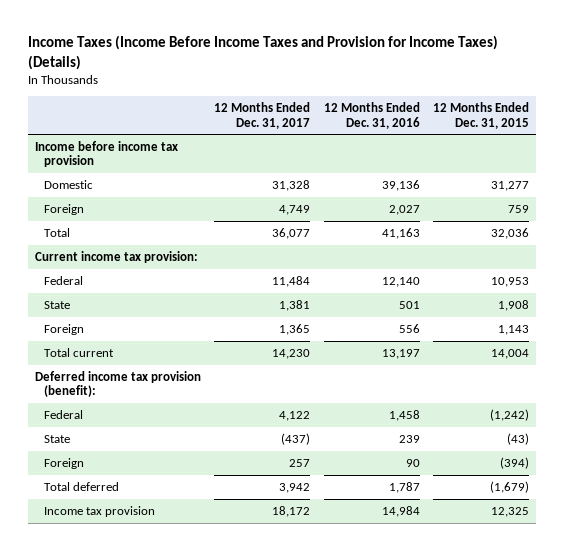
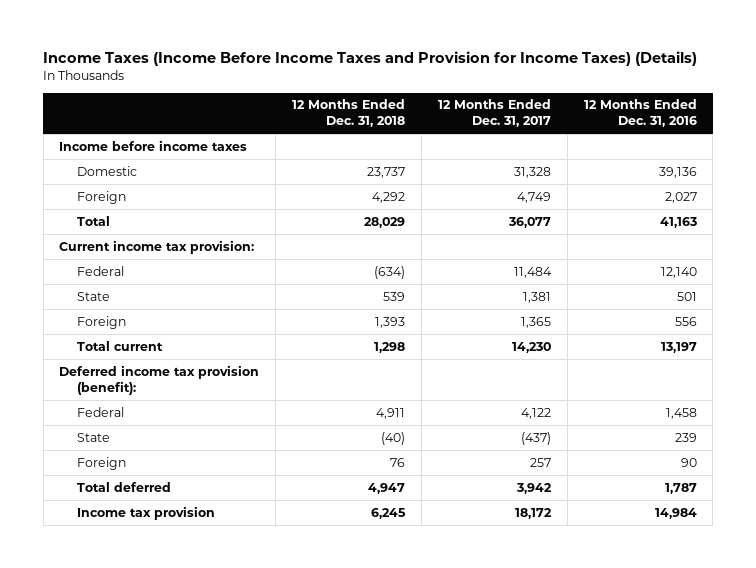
[433,102,530,129] 12 Months Ended Dec. 31, 2015 -> none
none -> [292,99,406,128] 12 Months Ended Dec. 31, 2018
[34,140,178,168] Income before income tax provision -> [59,139,248,151] Income before income taxes

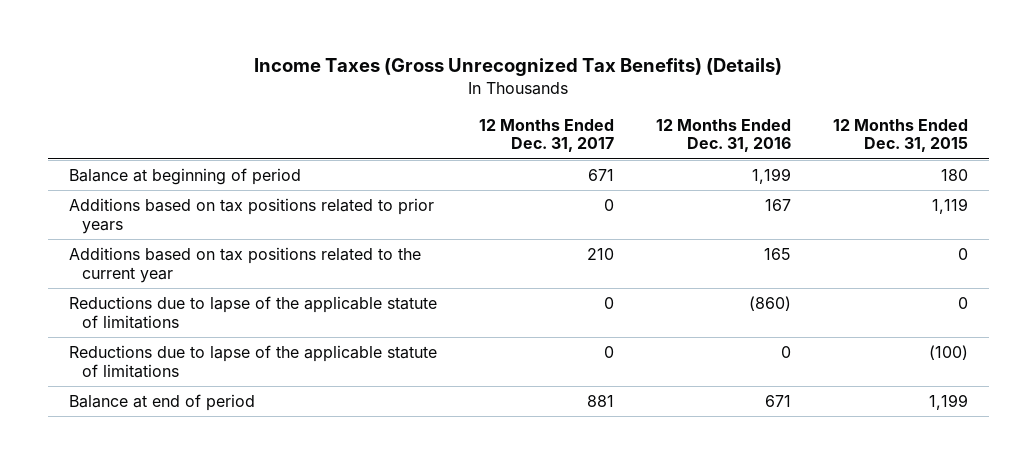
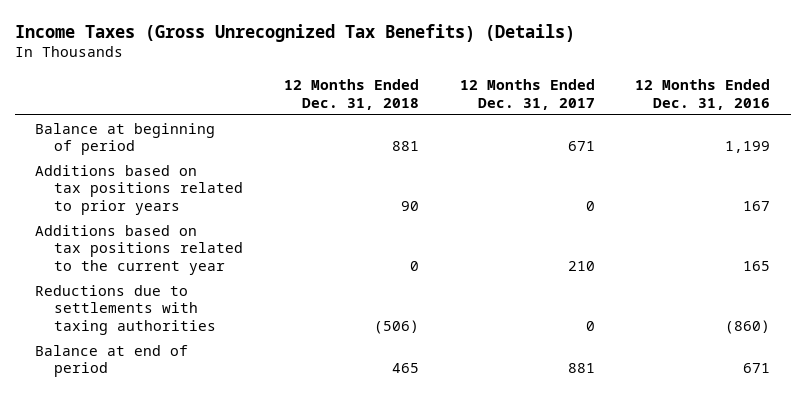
[832,118,968,153] 12 Months Ended Dec. 31, 2015 -> none
none -> [283,78,419,110] 12 Months Ended Dec. 31, 2018
[68,344,437,378] Reductions due to lapse of the applicable statute of limitations -> none
[68,295,437,329] Reductions due to lapse of the applicable statute of limitations -> [35,284,216,336] Reductions due to settlements with taxing authorities

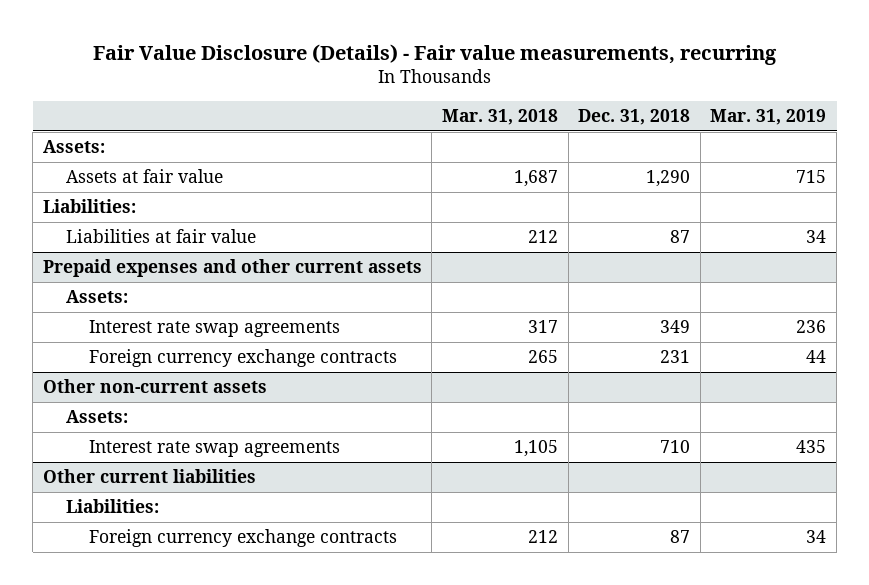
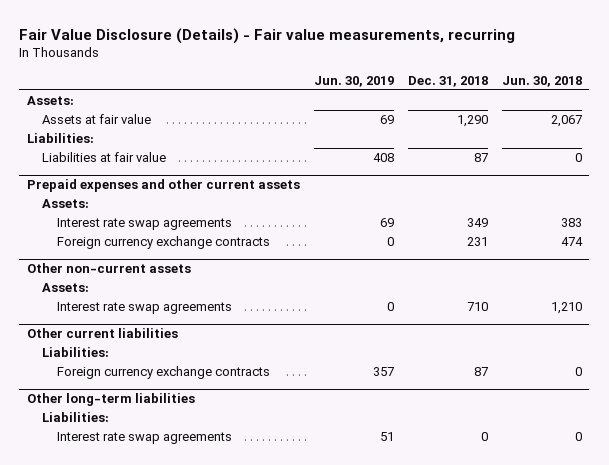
[441,109,558,126] Mar. 31, 2018 -> none
[710,109,827,126] Mar. 31, 2019 -> none
none -> [313,75,394,87] Jun. 30, 2019
none -> [502,75,583,87] Jun. 30, 2018
none -> [26,393,195,407] Other long-term liabilities
none -> [41,412,109,423] Liabilities:
none -> [56,432,232,445] Interest rate swap agreements

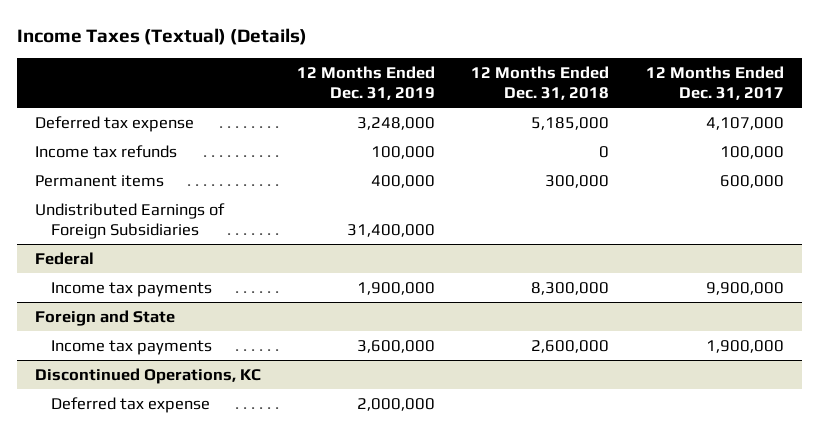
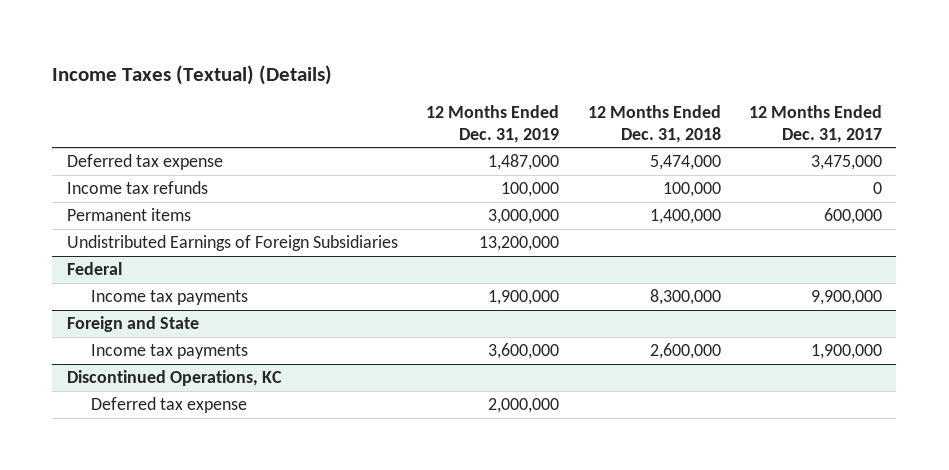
[357,116,436,130] 3,248,000 -> [488,154,560,171] 1,487,000
[531,116,610,130] 5,185,000 -> [649,155,721,171] 5,474,000
[705,116,784,130] 4,107,000 -> [811,155,883,171] 3,475,000
[599,145,610,158] 0 -> [662,182,721,198] 100,000
[719,145,784,159] 100,000 -> [873,182,883,195] 0
[371,174,436,188] 400,000 -> [488,209,560,225] 3,000,000
[545,174,610,188] 300,000 -> [649,209,721,225] 1,400,000
[347,223,436,237] 31,400,000 -> [479,236,560,252] 13,200,000

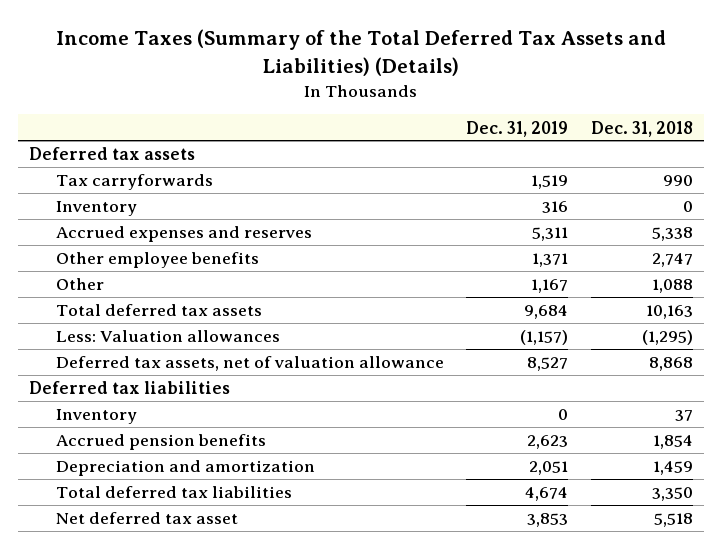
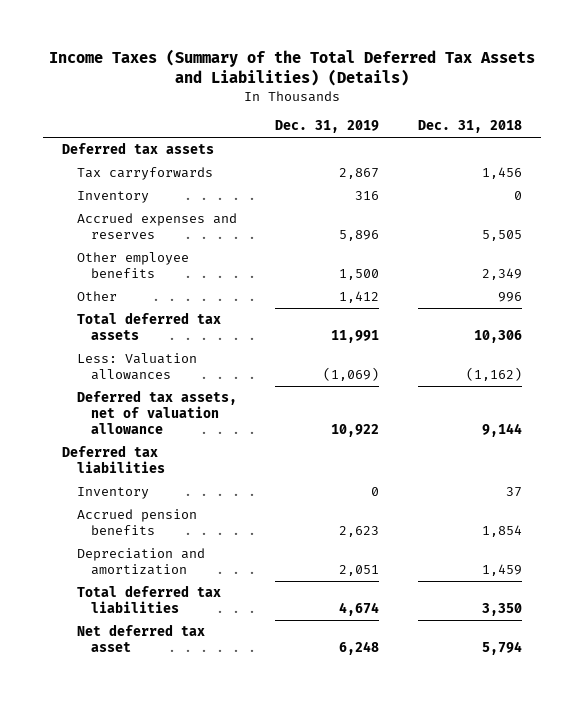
[531,175,569,190] 1,519 -> [339,168,380,180] 2,867
[662,175,693,187] 990 -> [481,167,522,180] 1,456
[532,227,569,242] 5,311 -> [339,229,380,241] 5,896
[651,227,693,242] 5,338 -> [481,229,522,241] 5,505
[532,253,569,268] 1,371 -> [339,268,380,280] 1,500
[651,253,693,268] 2,747 -> [481,267,522,280] 2,349
[531,279,569,294] 1,167 -> [339,291,380,304] 1,412
[651,279,693,294] 1,088 -> [497,292,522,303] 996
[524,305,569,320] 9,684 -> [331,329,380,343] 11,991
[645,305,693,320] 10,163 -> [473,329,522,343] 10,306
[520,330,569,346] (1,157) -> [323,366,380,381] (1,069)
[641,330,693,346] (1,295) -> [465,366,522,381] (1,162)
[527,357,569,372] 8,527 -> [331,423,380,437] 10,922
[648,357,693,372] 8,868 -> [481,422,522,437] 9,144
[527,513,569,528] 3,853 -> [339,640,380,655] 6,248
[653,513,693,528] 5,518 -> [481,640,522,655] 5,794

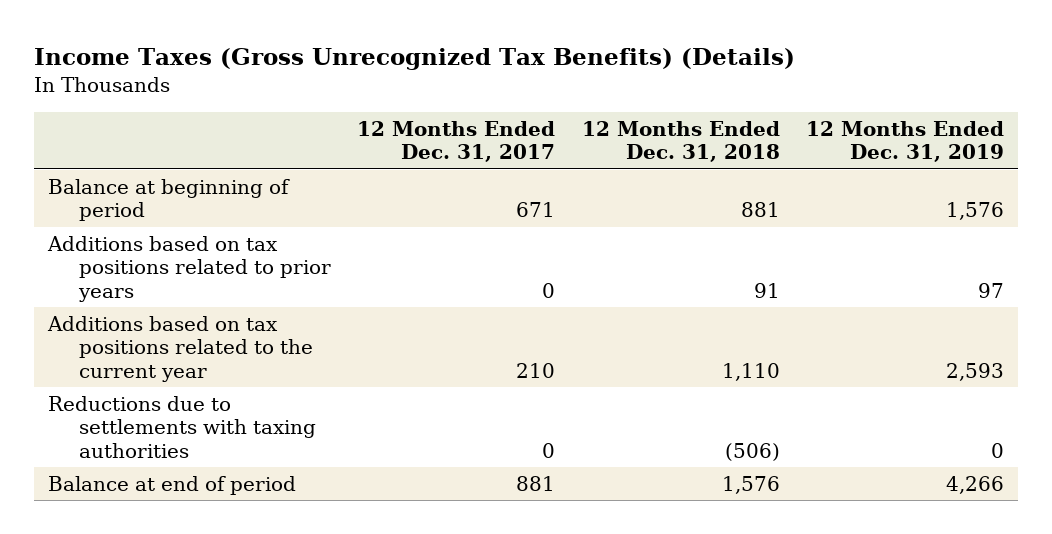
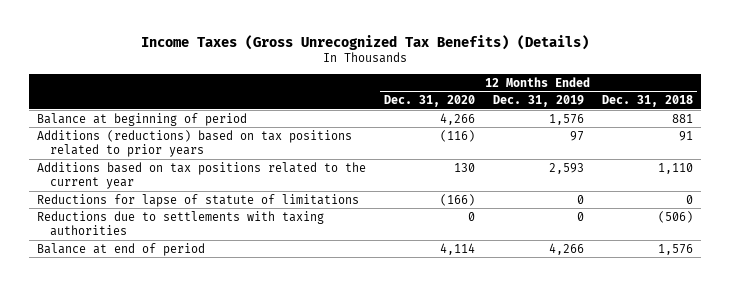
[357,120,556,163] 12 Months Ended Dec. 31, 2017 -> none
none -> [384,94,476,107] Dec. 31, 2020
[46,235,331,302] Additions based on tax positions related to prior years -> [37,129,353,158] Additions (reductions) based on tax positions related to prior years
none -> [37,193,360,207] Reductions for lapse of statute of limitations

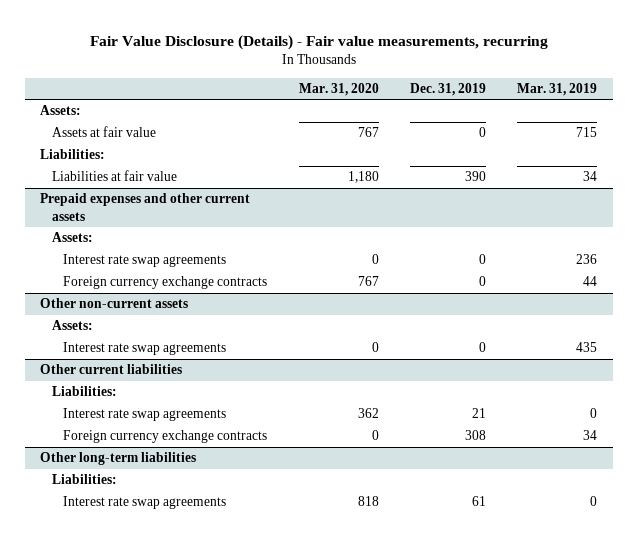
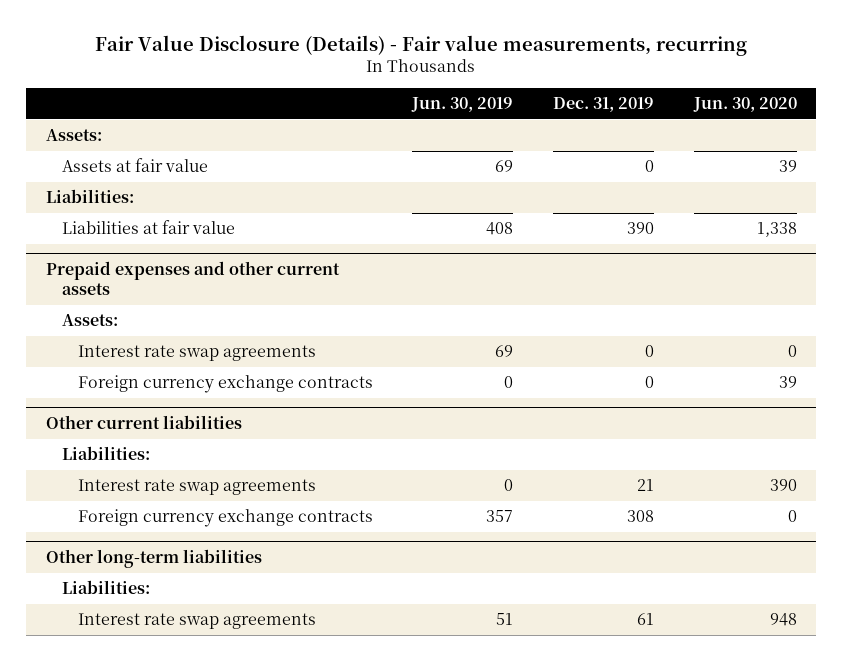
[298,82,379,96] Mar. 31, 2020 -> none
[517,82,598,96] Mar. 31, 2019 -> none
none -> [411,97,514,113] Jun. 30, 2019
none -> [692,97,797,113] Jun. 30, 2020
[40,298,189,309] Other non-current assets -> none
[51,320,93,331] Assets: -> none
[63,342,227,356] Interest rate swap agreements -> none

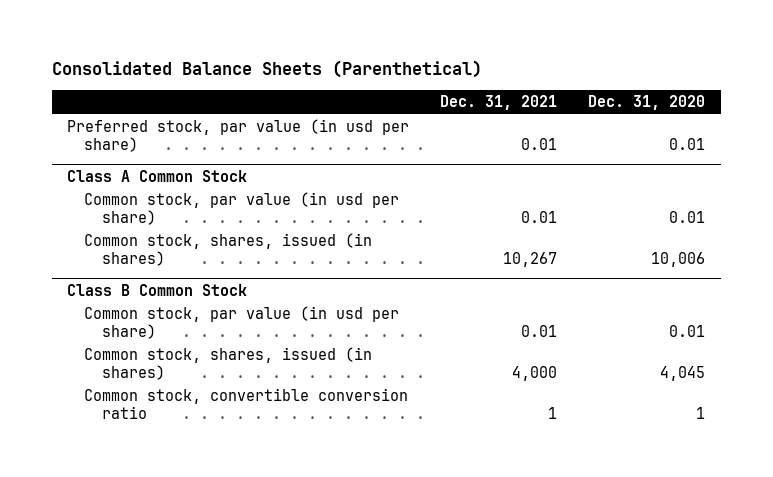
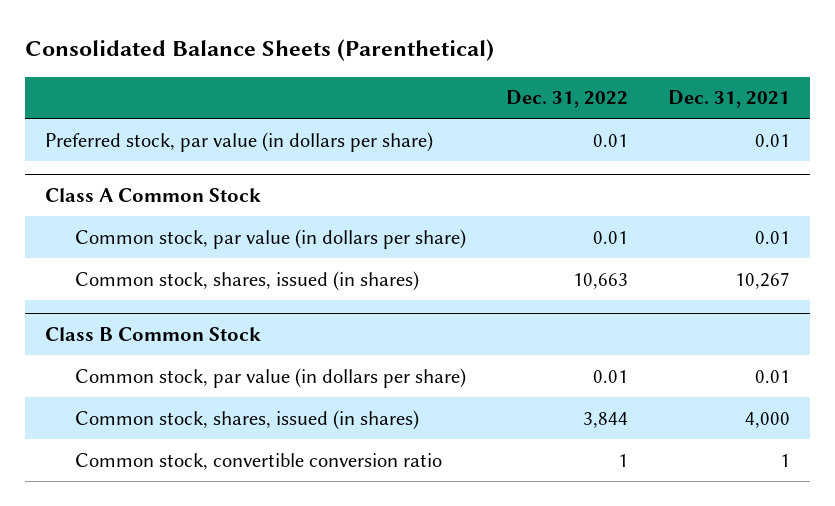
[588,95,706,111] Dec. 31, 2020 -> none
none -> [505,90,628,109] Dec. 31, 2022
[67,119,410,152] Preferred stock, par value (in usd per share) -> [44,131,433,152] Preferred stock, par value (in dollars per share)
[84,192,400,225] Common stock, par value (in usd per share) -> [74,228,466,249] Common stock, par value (in dollars per share)
[84,306,400,339] Common stock, par value (in usd per share) -> [74,367,466,388] Common stock, par value (in dollars per share)

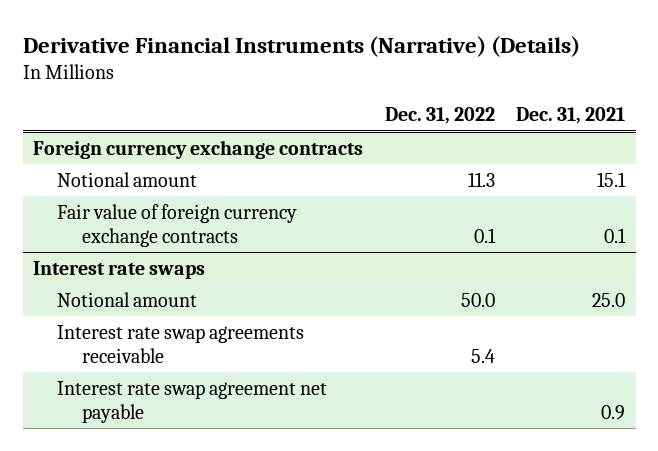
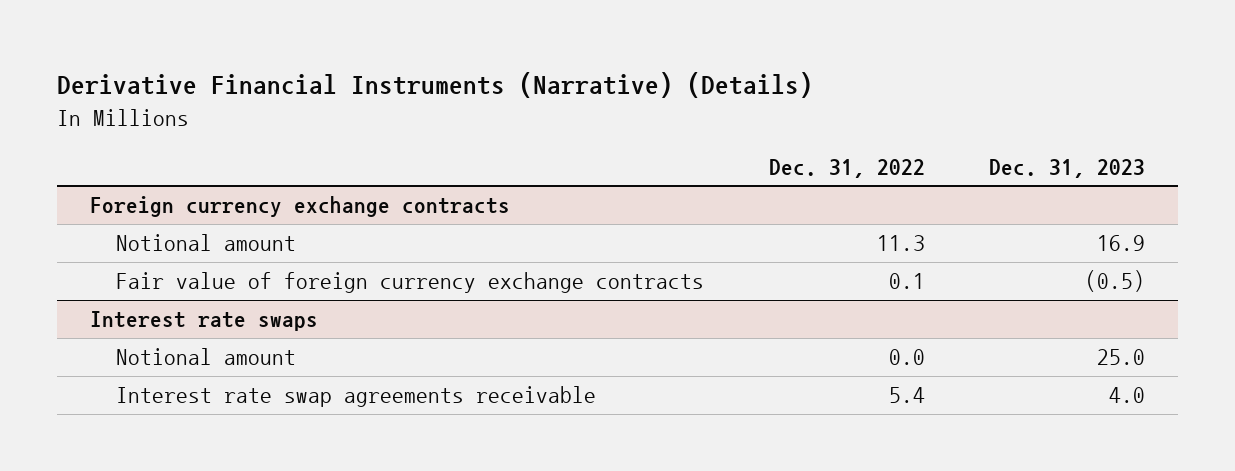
[516,107,626,125] Dec. 31, 2021 -> none
none -> [989,158,1146,178] Dec. 31, 2023
[460,292,495,307] 50.0 -> [888,349,925,366] 0.0
[57,380,328,423] Interest rate swap agreement net payable -> none

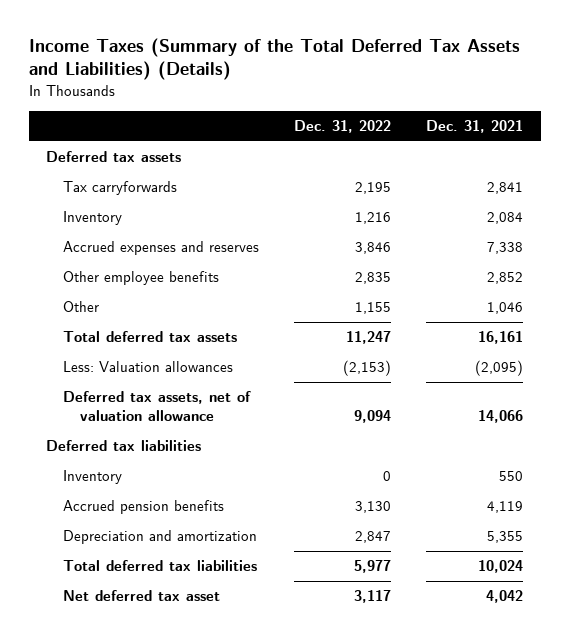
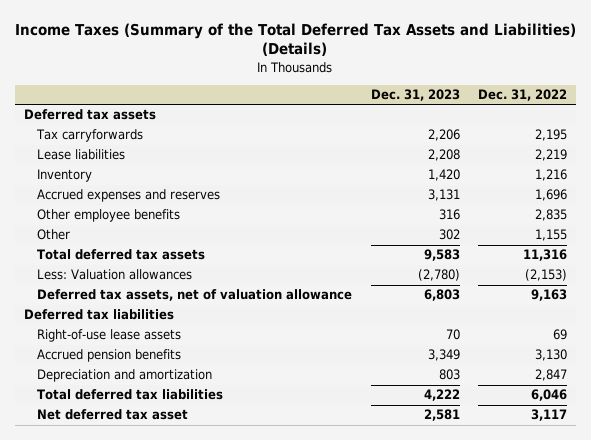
[426,119,524,133] Dec. 31, 2021 -> none
none -> [370,89,460,102] Dec. 31, 2023
none -> [37,149,126,161] Lease liabilities
[355,242,392,255] 3,846 -> [535,189,568,202] 1,696
[346,331,392,345] 11,247 -> [523,249,568,262] 11,316
[354,409,392,423] 9,094 -> [531,289,568,302] 9,163
[63,470,123,485] Inventory -> none
none -> [37,329,182,343] Right-of-use lease assets
[354,560,392,574] 5,977 -> [531,389,568,402] 6,046

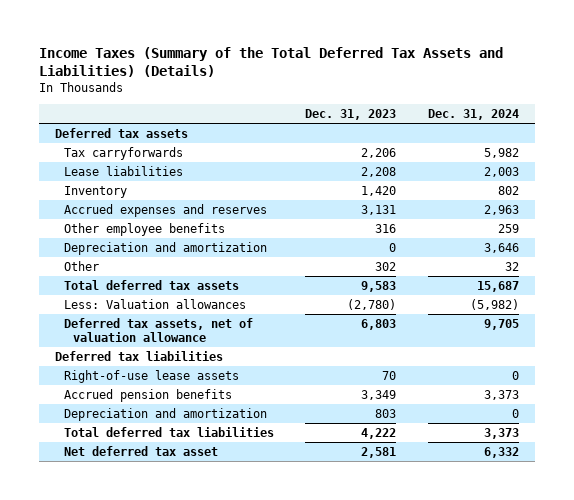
[478,89,568,102] Dec. 31, 2022 -> none
none -> [427,109,519,121] Dec. 31, 2024
none -> [63,241,267,255] Depreciation and amortization

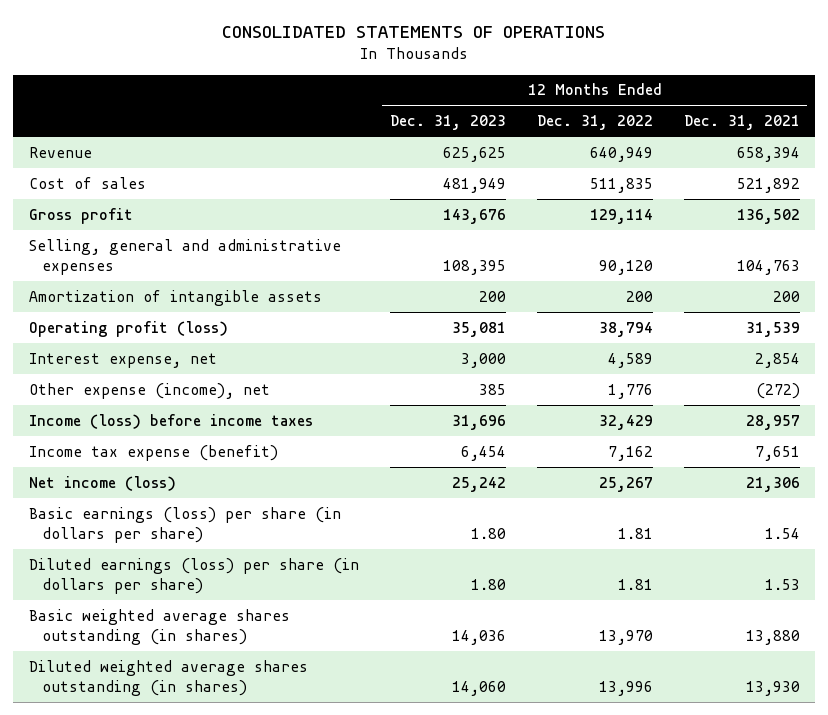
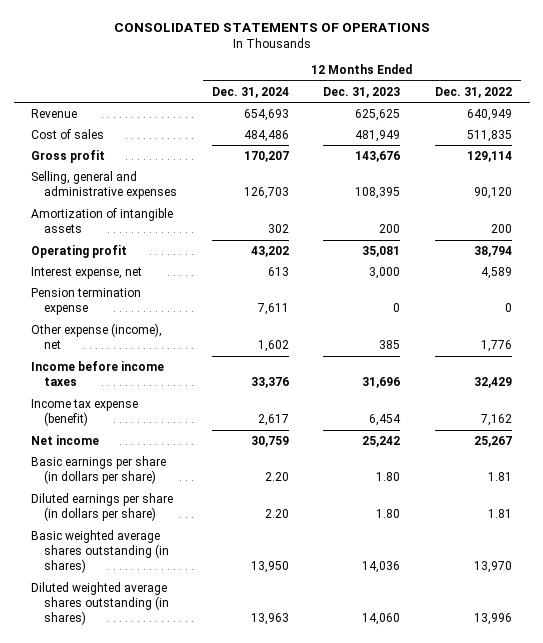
[683,115,800,131] Dec. 31, 2021 -> none
none -> [211,86,289,98] Dec. 31, 2024
[28,320,228,337] Operating profit (loss) -> [30,244,127,258] Operating profit
none -> [30,287,141,316] Pension termination expense
[28,413,313,429] Income (loss) before income taxes -> [30,360,164,387] Income before income taxes
[28,475,176,491] Net income (loss) -> [30,434,99,445] Net income
[28,506,341,543] Basic earnings (loss) per share (in dollars per share) -> [30,455,166,485] Basic earnings per share (in dollars per share)
[28,557,359,594] Diluted earnings (loss) per share (in dollars per share) -> [30,492,173,522] Diluted earnings per share (in dollars per share)

